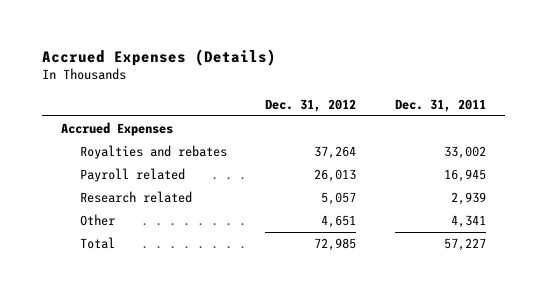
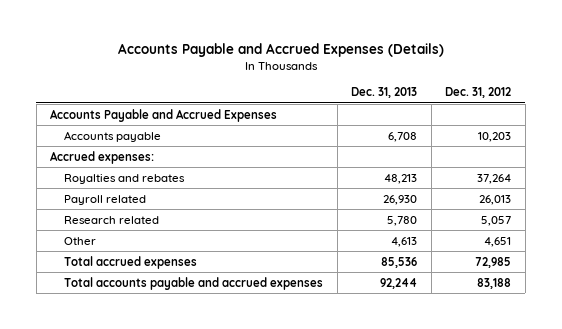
[41,48,276,66] Accrued Expenses (Details) -> [117,43,444,58] Accounts Payable and Accrued Expenses (Details)
[394,98,486,112] Dec. 31, 2011 -> none
none -> [351,87,418,99] Dec. 31, 2013
none -> [50,108,278,122] Accounts Payable and Accrued Expenses
none -> [64,130,162,142] Accounts payable
[60,122,173,137] Accrued Expenses -> [50,150,155,164] Accrued expenses:
[80,237,116,250] Total -> [64,255,198,269] Total accrued expenses
none -> [64,276,324,290] Total accounts payable and accrued expenses

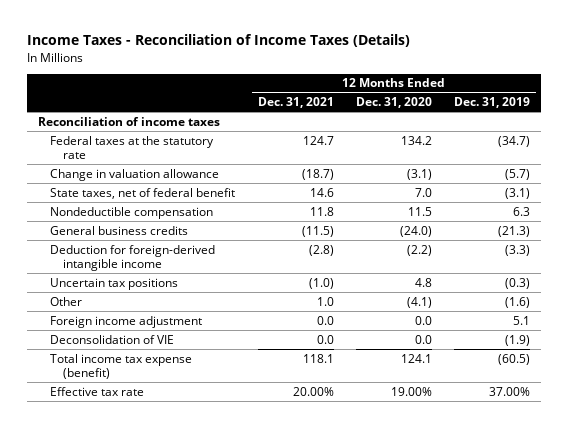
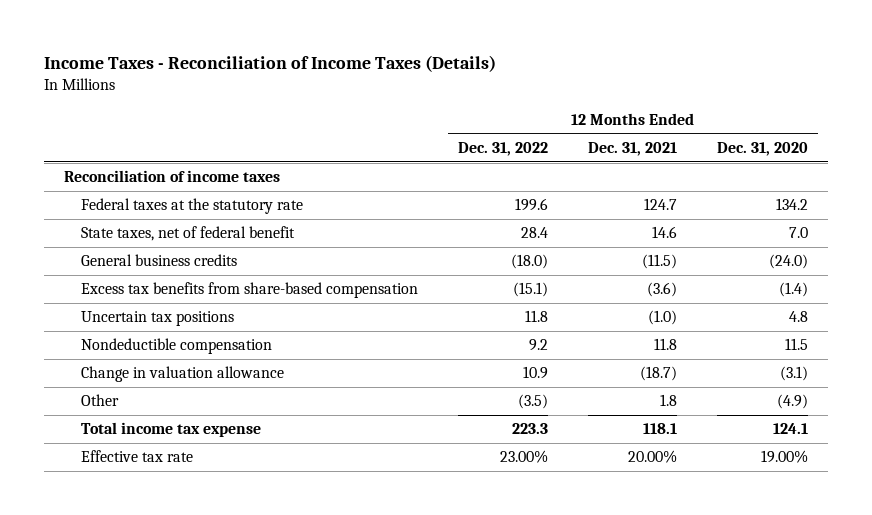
[454,97,531,109] Dec. 31, 2019 -> none
none -> [458,141,549,156] Dec. 31, 2022
[50,244,216,271] Deduction for foreign-derived intangible income -> none
none -> [81,282,419,299] Excess tax benefits from share-based compensation
[50,315,203,328] Foreign income adjustment -> none
[50,334,175,344] Deconsolidation of VIE -> none
[50,206,214,219] Nondeductible compensation -> [81,338,273,355] Nondeductible compensation
[50,168,220,181] Change in valuation allowance -> [81,366,285,383] Change in valuation allowance
[316,296,334,306] 1.0 -> [660,394,678,407] 1.8
[406,296,432,308] (4.1) -> [776,394,808,410] (4.9)
[50,353,193,379] Total income tax expense (benefit) -> [81,422,262,438] Total income tax expense

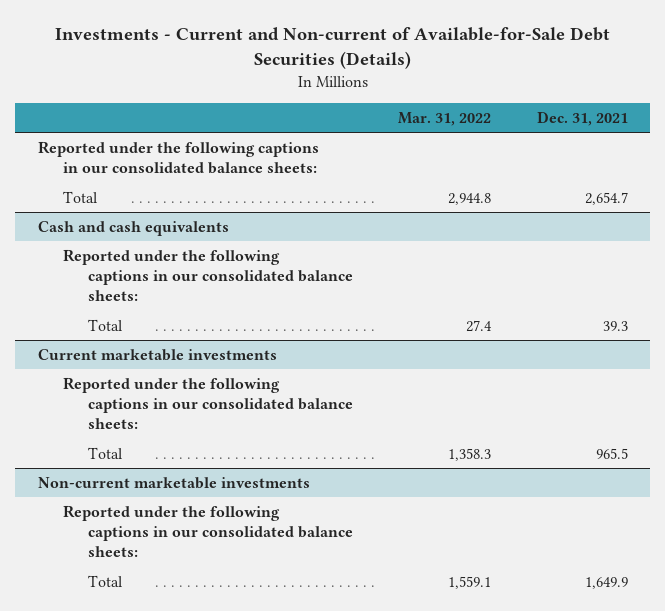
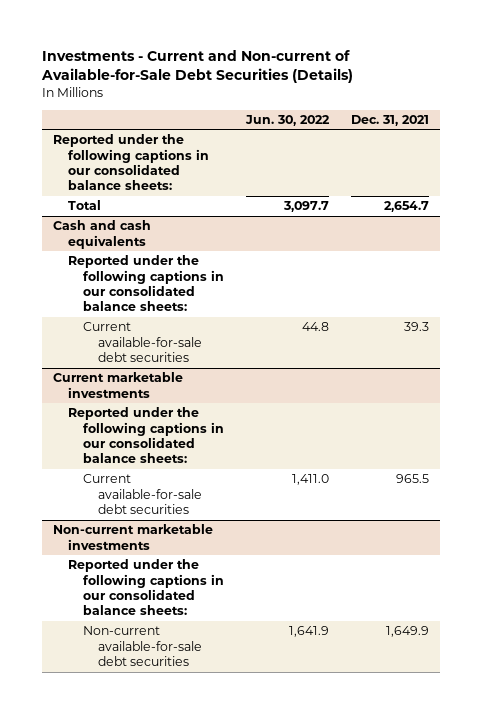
[398,112,492,127] Mar. 31, 2022 -> none
none -> [245,114,331,126] Jun. 30, 2022
[87,318,123,331] Total -> [83,322,203,362] Current available-for-sale debt securities
[87,446,123,459] Total -> [83,474,203,514] Current available-for-sale debt securities
[87,574,123,587] Total -> [83,626,203,666] Non-current available-for-sale debt securities

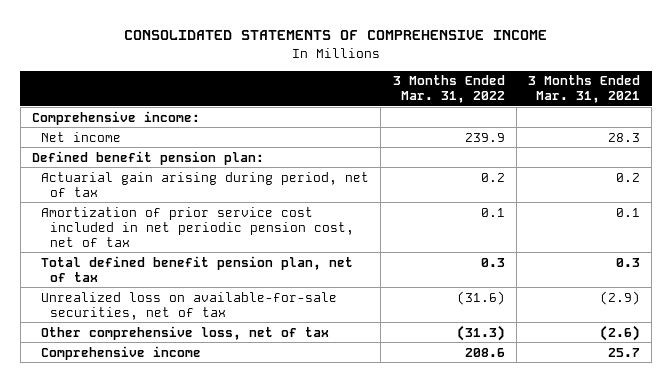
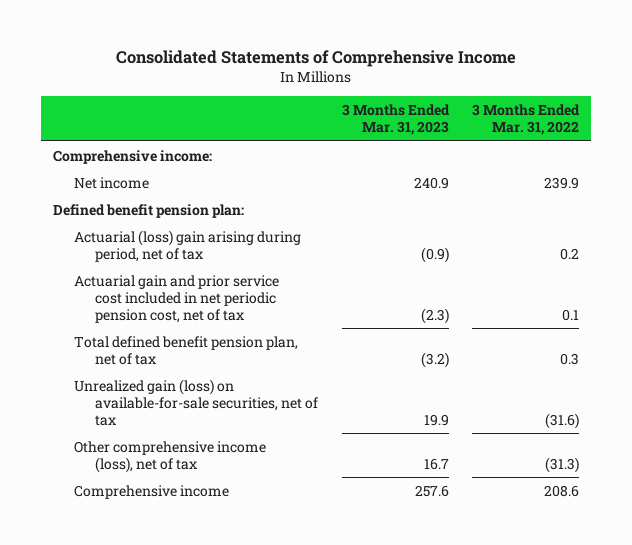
[123,30,547,41] CONSOLIDATED STATEMENTS OF COMPREHENSIVE INCOME -> [115,49,516,67] Consolidated Statements of Comprehensive Income
[528,75,641,104] 3 Months Ended Mar. 31, 2021 -> none
none -> [341,104,450,136] 3 Months Ended Mar. 31, 2023
[41,171,370,197] Actuarial gain arising during period, net of tax -> [73,229,301,262] Actuarial (loss) gain arising during period, net of tax
[41,206,355,247] Amortization of prior service cost included in net periodic pension cost, net of tax -> [73,274,279,323] Actuarial gain and prior service cost included in net periodic pension cost, net of tax
[41,291,338,320] Unrealized loss on available-for-sale securities, net of tax -> [73,378,319,426] Unrealized gain (loss) on available-for-sale securities, net of tax
[41,325,330,340] Other comprehensive loss, net of tax -> [73,440,266,473] Other comprehensive income (loss), net of tax

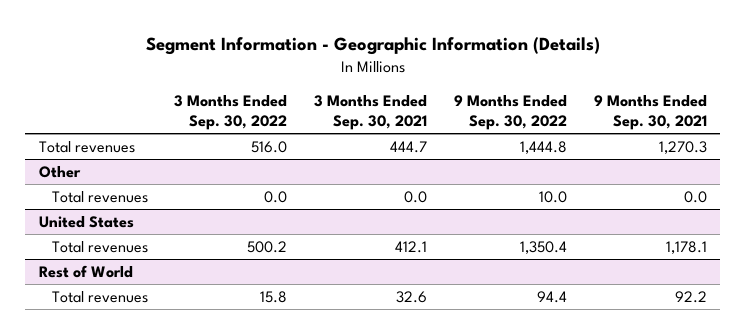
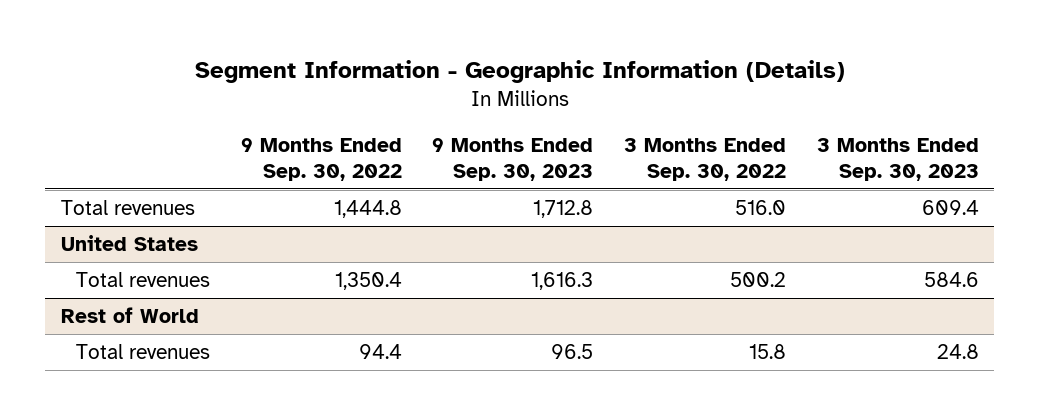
[314,95,428,130] 3 Months Ended Sep. 30, 2021 -> none
[593,95,707,130] 9 Months Ended Sep. 30, 2021 -> none
none -> [432,137,594,182] 9 Months Ended Sep. 30, 2023
none -> [816,137,979,182] 3 Months Ended Sep. 30, 2023
[38,165,81,178] Other -> none
[51,190,148,203] Total revenues -> none

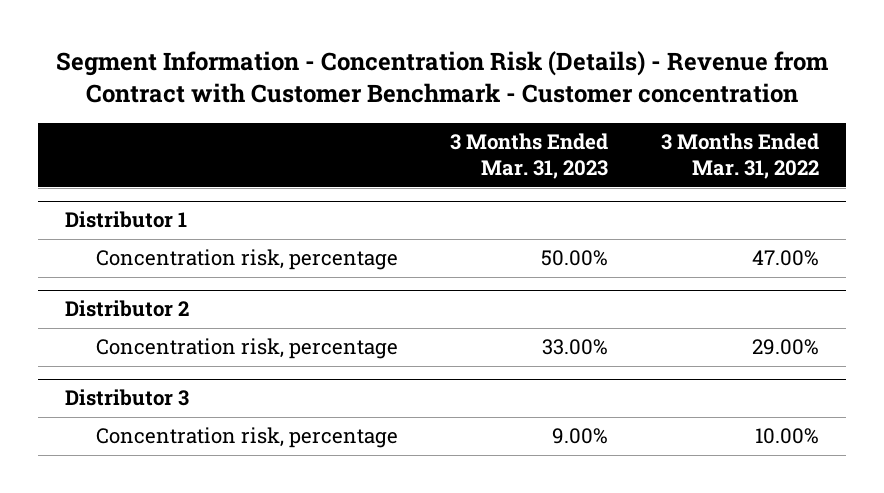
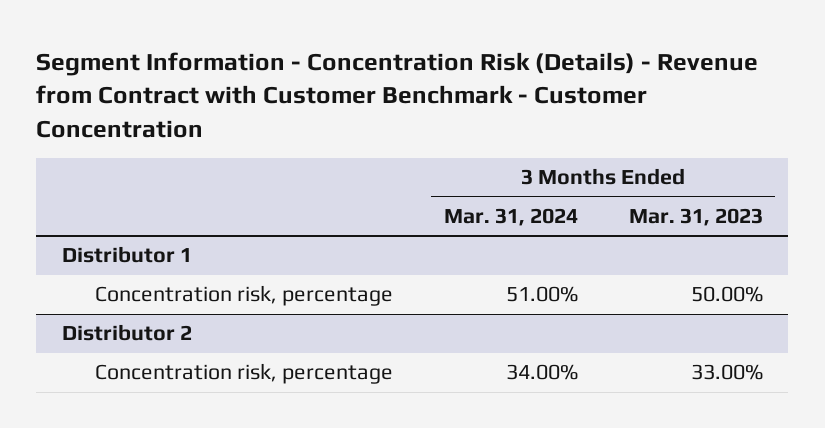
[55,51,828,104] Segment Information - Concentration Risk (Details) - Revenue from Contract with Customer Benchmark - Customer concentration -> [36,51,759,138] Segment Information - Concentration Risk (Details) - Revenue from Contract with Customer Benchmark - Customer Concentration
[661,133,820,180] 3 Months Ended Mar. 31, 2022 -> none
none -> [443,207,578,226] Mar. 31, 2024
[64,389,189,407] Distributor 3 -> none
[95,427,398,449] Concentration risk, percentage -> none

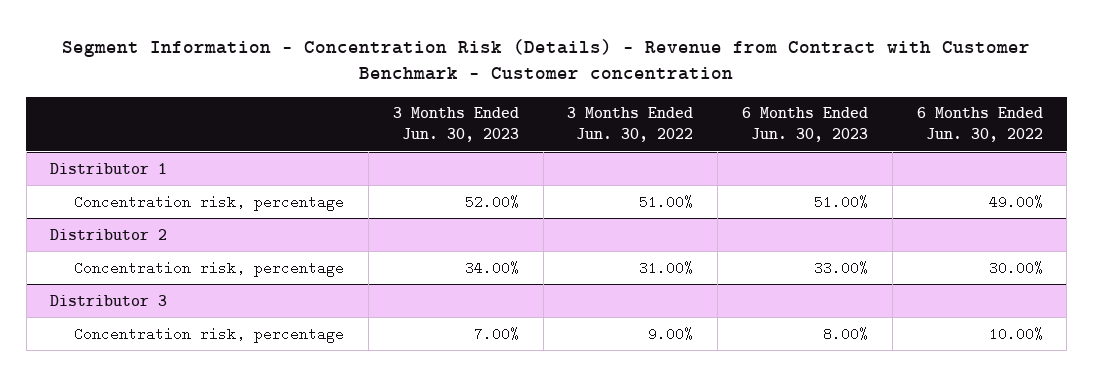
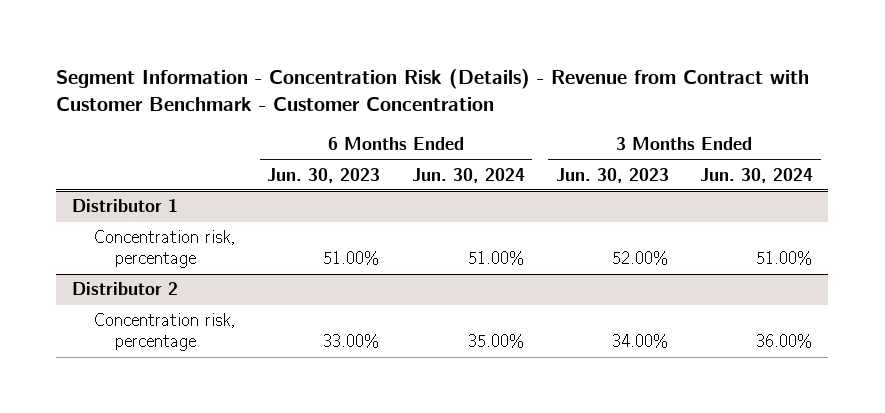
[62,38,1031,81] Segment Information - Concentration Risk (Details) - Revenue from Contract with Customer Benchmark - Customer concentration -> [56,68,810,111] Segment Information - Concentration Risk (Details) - Revenue from Contract with Customer Benchmark - Customer Concentration
[567,107,694,143] 3 Months Ended Jun. 30, 2022 -> none
[916,107,1043,143] 6 Months Ended Jun. 30, 2022 -> none
none -> [411,167,525,183] Jun. 30, 2024
none -> [699,167,813,183] Jun. 30, 2024
[50,294,168,306] Distributor 3 -> none
[74,326,345,343] Concentration risk, percentage -> none

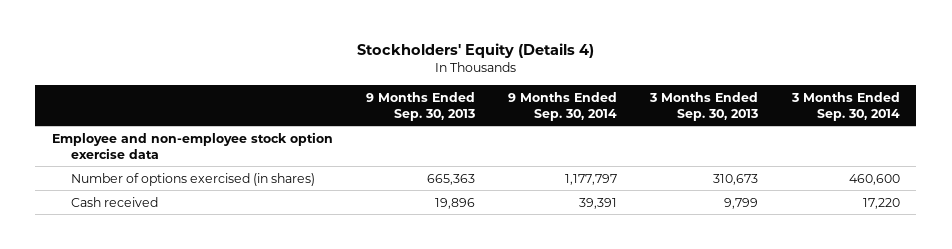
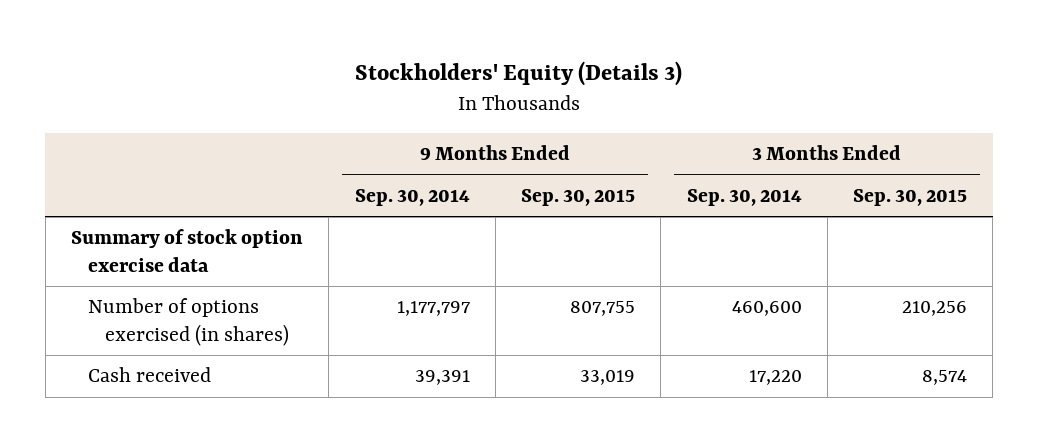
[356,43,594,59] Stockholders' Equity (Details 4) -> [355,61,683,87] Stockholders' Equity (Details 3)
[366,91,476,121] 9 Months Ended Sep. 30, 2013 -> none
[649,91,759,121] 3 Months Ended Sep. 30, 2013 -> none
none -> [521,188,636,206] Sep. 30, 2015
none -> [853,188,968,206] Sep. 30, 2015
[52,131,334,159] Employee and non-employee stock option exercise data -> [71,229,304,272] Summary of stock option exercise data

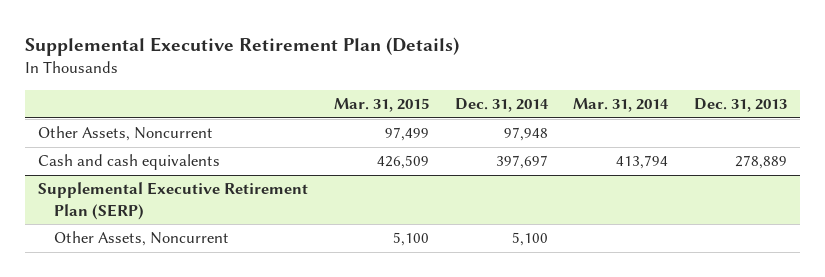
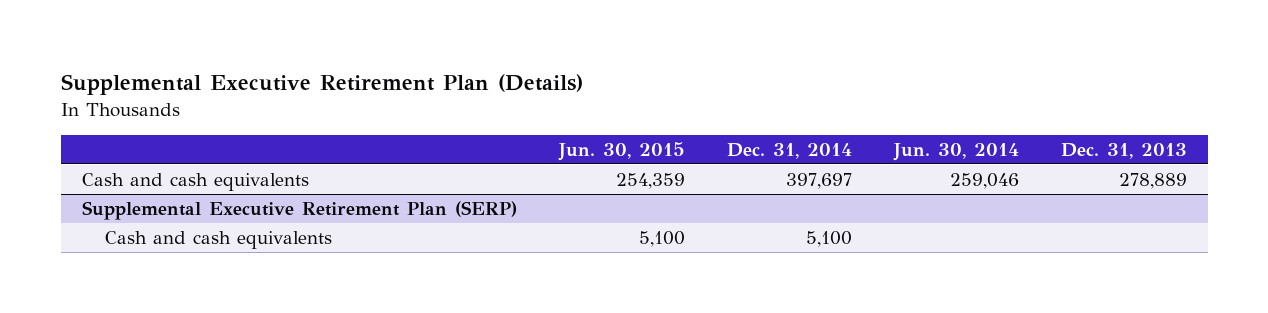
[333,98,429,113] Mar. 31, 2015 -> none
[573,98,670,113] Mar. 31, 2014 -> none
none -> [557,142,685,162] Jun. 30, 2015
none -> [892,143,1019,162] Jun. 30, 2014
[37,126,213,142] Other Assets, Noncurrent -> none
[54,231,230,247] Other Assets, Noncurrent -> none
none -> [105,230,333,249] Cash and cash equivalents

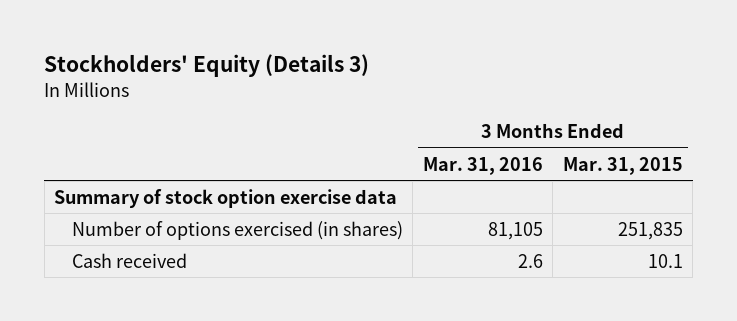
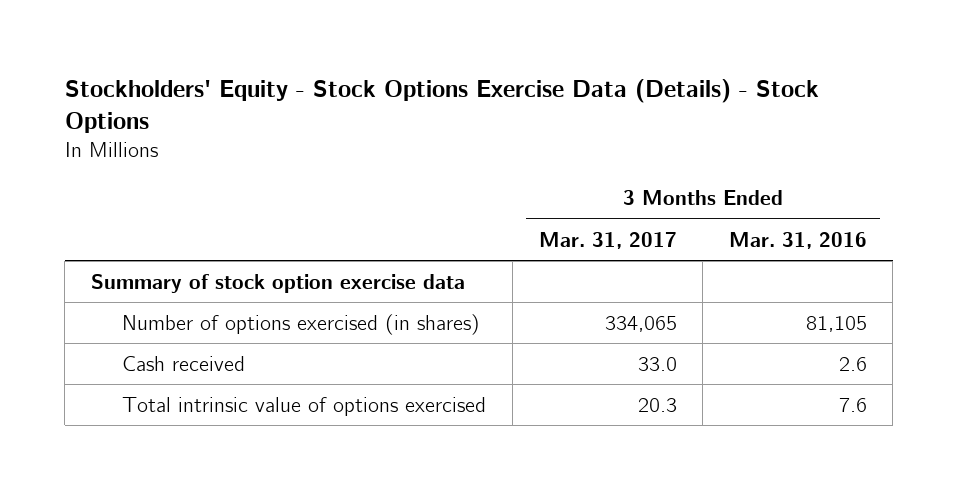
[44,54,370,78] Stockholders' Equity (Details 3) -> [64,78,819,133] Stockholders' Equity - Stock Options Exercise Data (Details) - Stock Options
[562,156,683,175] Mar. 31, 2015 -> none
none -> [538,231,677,249] Mar. 31, 2017
none -> [122,396,487,416] Total intrinsic value of options exercised

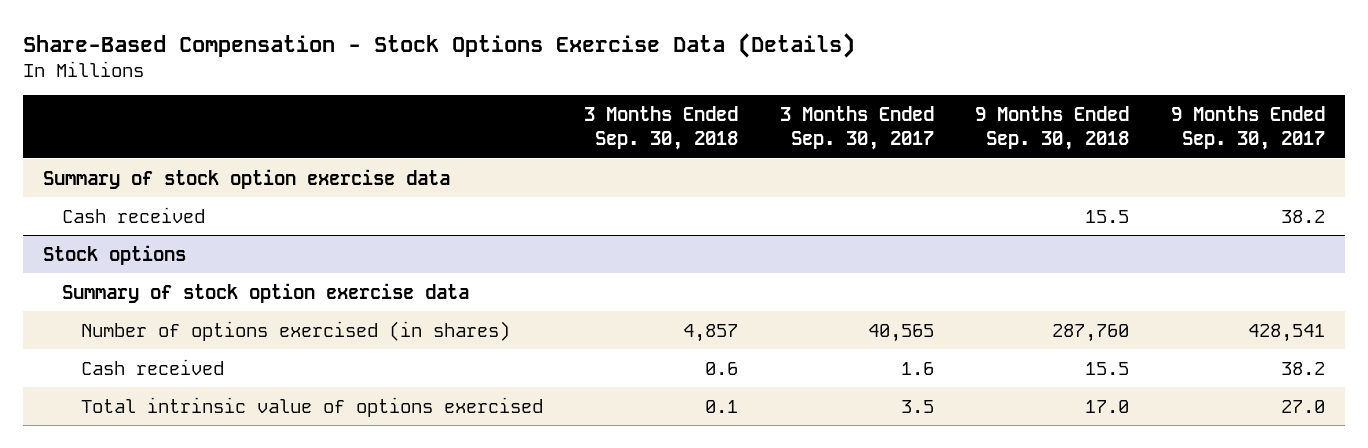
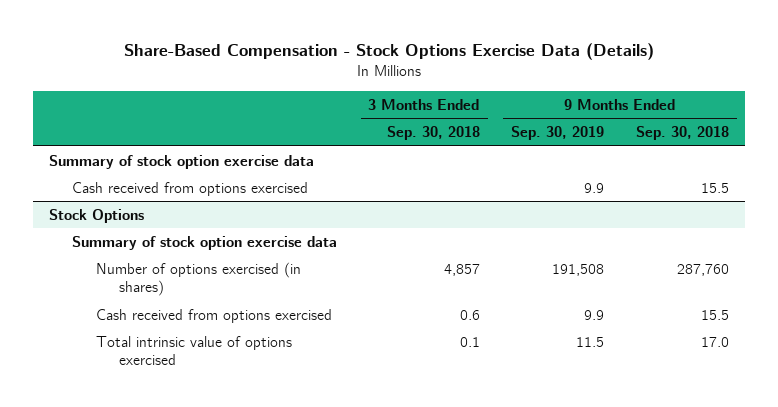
[779,106,934,151] 3 Months Ended Sep. 30, 2017 -> none
[1170,106,1325,151] 9 Months Ended Sep. 30, 2017 -> none
none -> [511,126,605,141] Sep. 30, 2019
[62,206,206,223] Cash received -> [72,181,309,196] Cash received from options exercised
[43,244,187,265] Stock options -> [48,208,144,223] Stock Options
[80,358,224,375] Cash received -> [95,308,332,323] Cash received from options exercised

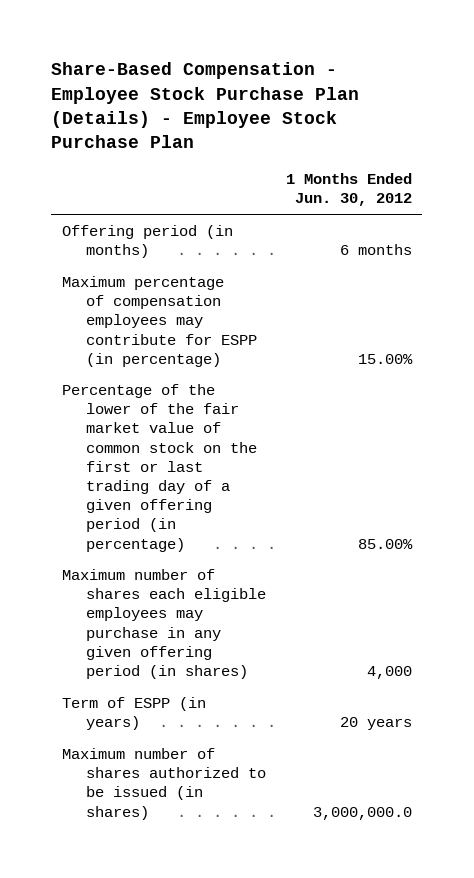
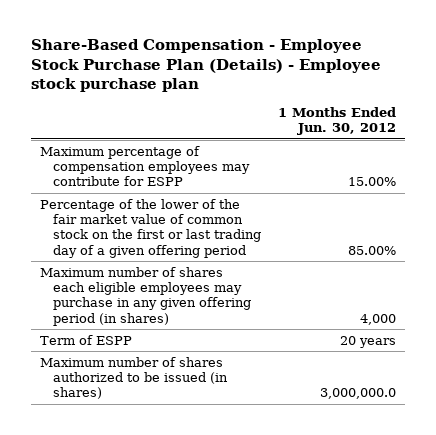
[51,62,360,148] Share-Based Compensation - Employee Stock Purchase Plan (Details) - Employee Stock Purchase Plan -> [31,39,382,92] Share-Based Compensation - Employee Stock Purchase Plan (Details) - Employee stock purchase plan
[61,224,233,259] Offering period (in months) -> none
[61,275,257,367] Maximum percentage of compensation employees may contribute for ESPP (in percentage) -> [39,145,250,187] Maximum percentage of compensation employees may contribute for ESPP
[61,383,257,552] Percentage of the lower of the fair market value of common stock on the first or last trading day of a given offering period (in percentage) -> [39,198,261,258] Percentage of the lower of the fair market value of common stock on the first or last trading day of a given offering period
[61,696,206,731] Term of ESPP (in years) -> [39,334,132,345] Term of ESPP

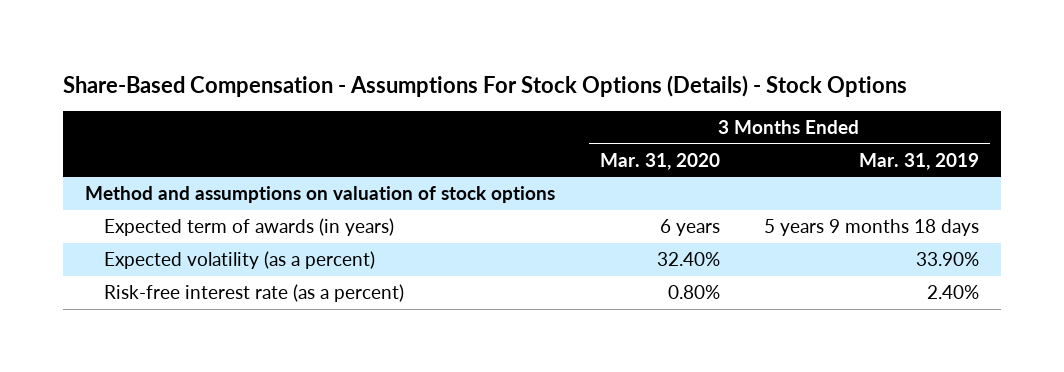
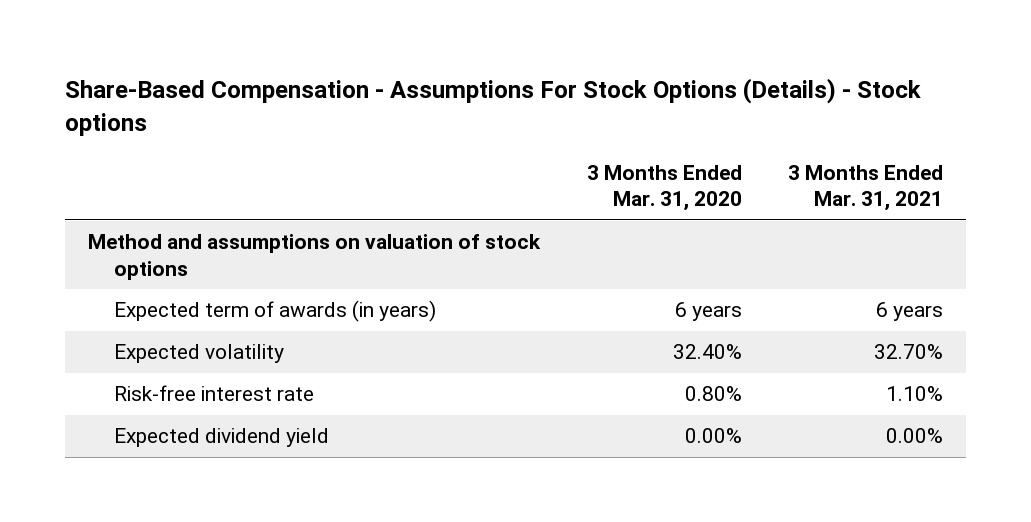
[63,74,908,97] Share-Based Compensation - Assumptions For Stock Options (Details) - Stock Options -> [65,77,922,136] Share-Based Compensation - Assumptions For Stock Options (Details) - Stock options
[858,152,979,170] Mar. 31, 2019 -> none
none -> [787,165,943,212] 3 Months Ended Mar. 31, 2021
[103,251,375,270] Expected volatility (as a percent) -> [114,344,285,364] Expected volatility
[103,284,404,303] Risk-free interest rate (as a percent) -> [114,385,315,402] Risk-free interest rate
none -> [114,428,330,448] Expected dividend yield

